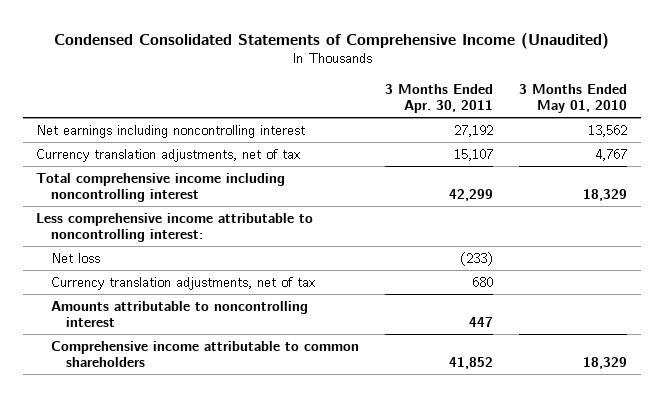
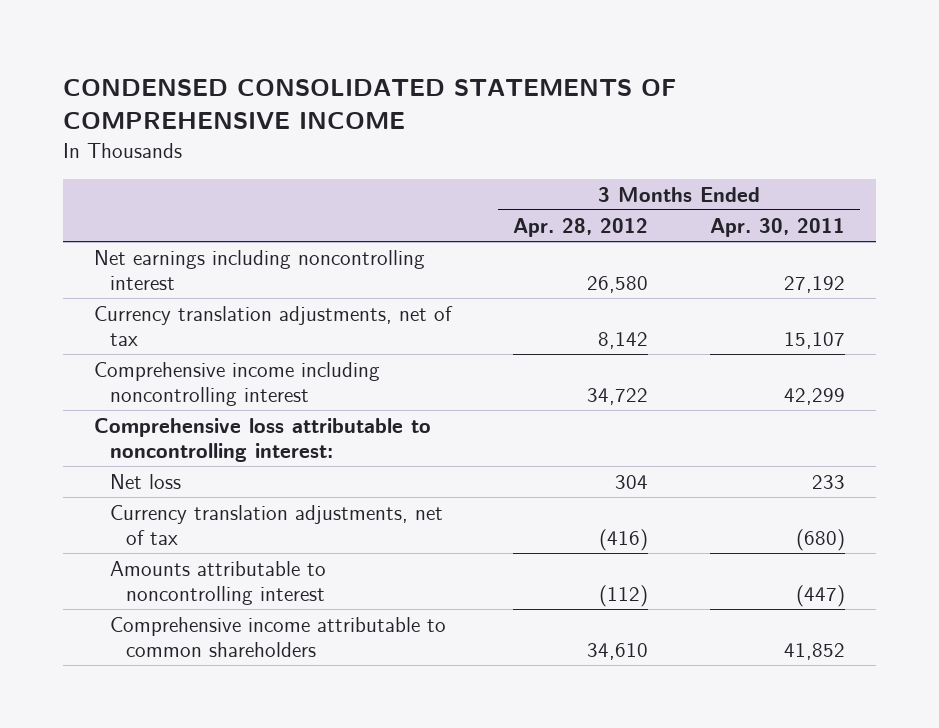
[53,32,609,49] Condensed Consolidated Statements of Comprehensive Income (Unaudited) -> [63,79,677,130] CONDENSED CONSOLIDATED STATEMENTS OF COMPREHENSIVE INCOME
[519,84,628,114] 3 Months Ended May 01, 2010 -> none
none -> [513,218,649,238] Apr. 28, 2012
[36,172,286,202] Total comprehensive income including noncontrolling interest -> [94,362,381,406] Comprehensive income including noncontrolling interest
[36,212,314,242] Less comprehensive income attributable to noncontrolling interest: -> [94,418,432,462] Comprehensive loss attributable to noncontrolling interest:
[460,251,494,266] (233) -> [811,475,845,490] 233
[472,276,494,287] 680 -> [795,528,845,551] (680)
[469,316,494,327] 447 -> [795,584,845,607] (447)

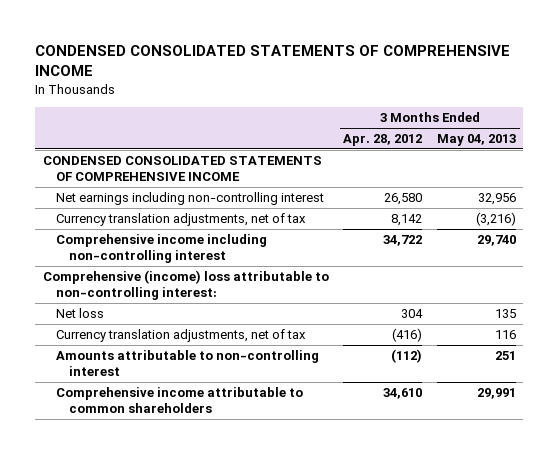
[709,218,845,238] Apr. 30, 2011 -> none
none -> [437,134,517,147] May 04, 2013
none -> [42,156,322,181] CONDENSED CONSOLIDATED STATEMENTS OF COMPREHENSIVE INCOME
[94,250,426,290] Net earnings including noncontrolling interest -> [56,192,325,206] Net earnings including non-controlling interest
[94,362,381,406] Comprehensive income including noncontrolling interest -> [56,234,268,263] Comprehensive income including non-controlling interest
[94,418,432,462] Comprehensive loss attributable to noncontrolling interest: -> [42,270,329,300] Comprehensive (income) loss attributable to non-controlling interest:
[110,561,327,605] Amounts attributable to noncontrolling interest -> [56,350,320,376] Amounts attributable to non-controlling interest

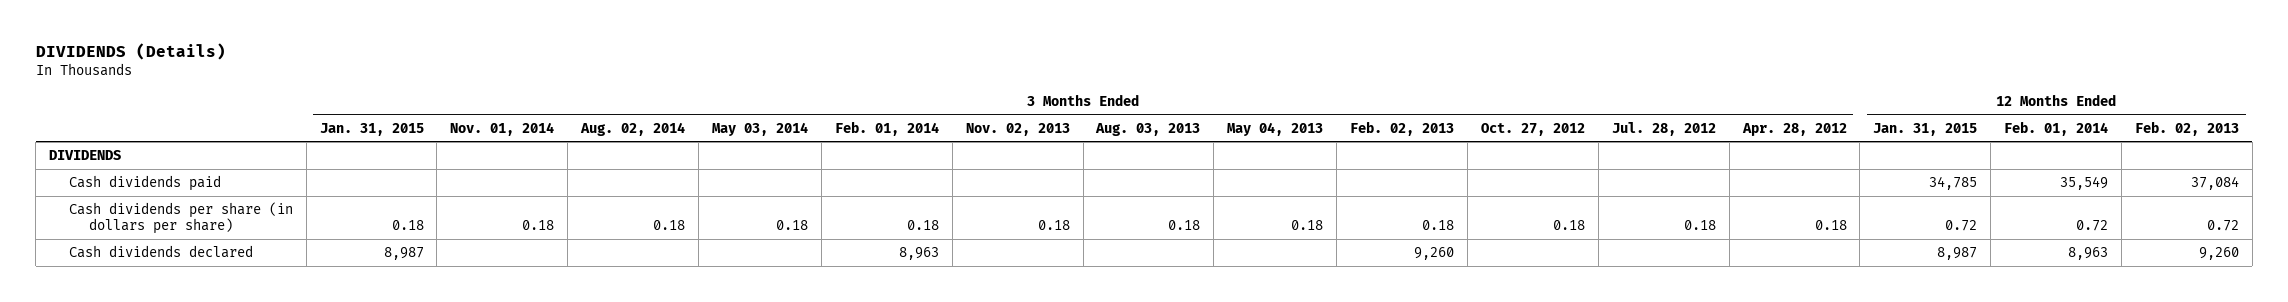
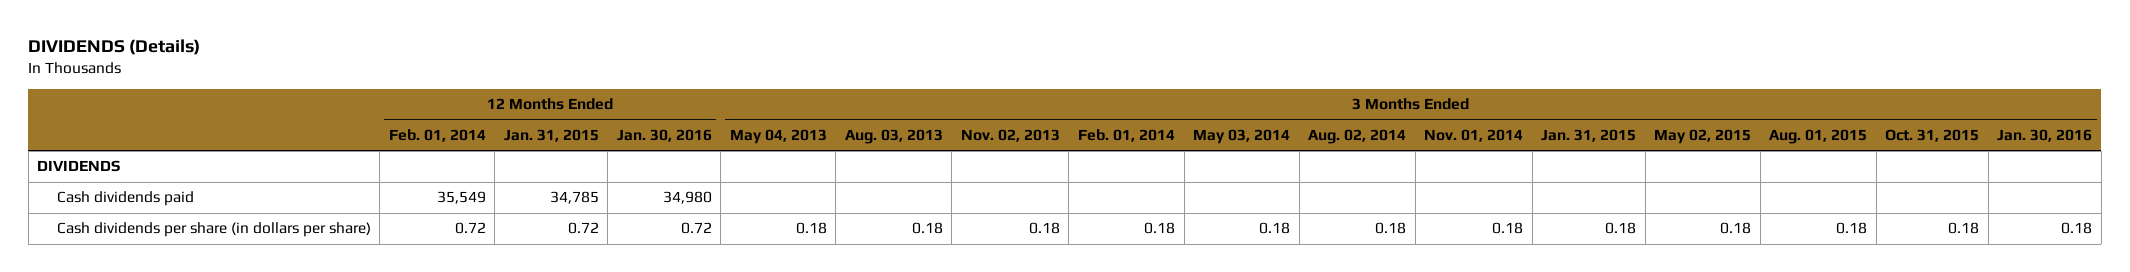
[1350,120,1455,136] Feb. 02, 2013 -> none
[1480,122,1585,136] Oct. 27, 2012 -> none
[1611,121,1716,136] Jul. 28, 2012 -> none
[1741,122,1847,136] Apr. 28, 2012 -> none
[2134,120,2239,136] Feb. 02, 2013 -> none
none -> [616,129,712,143] Jan. 30, 2016
none -> [1654,129,1752,145] May 02, 2015
none -> [1769,129,1868,145] Aug. 01, 2015
none -> [1885,129,1980,143] Oct. 31, 2015
none -> [1997,129,2093,143] Jan. 30, 2016
[68,245,253,259] Cash dividends declared -> none

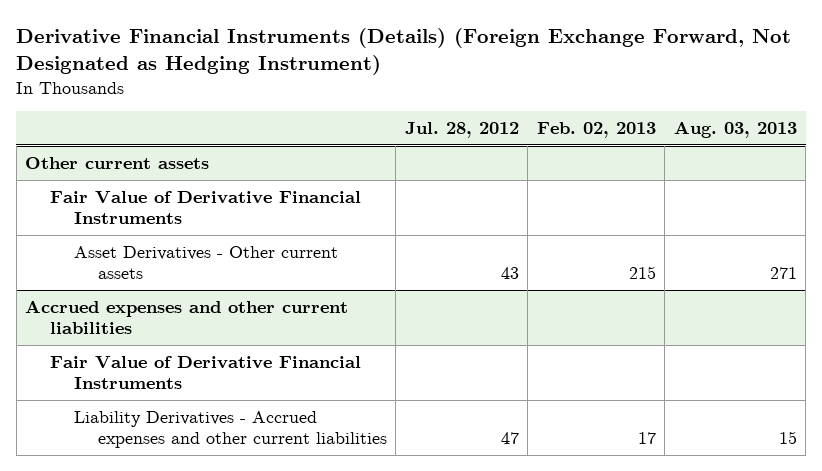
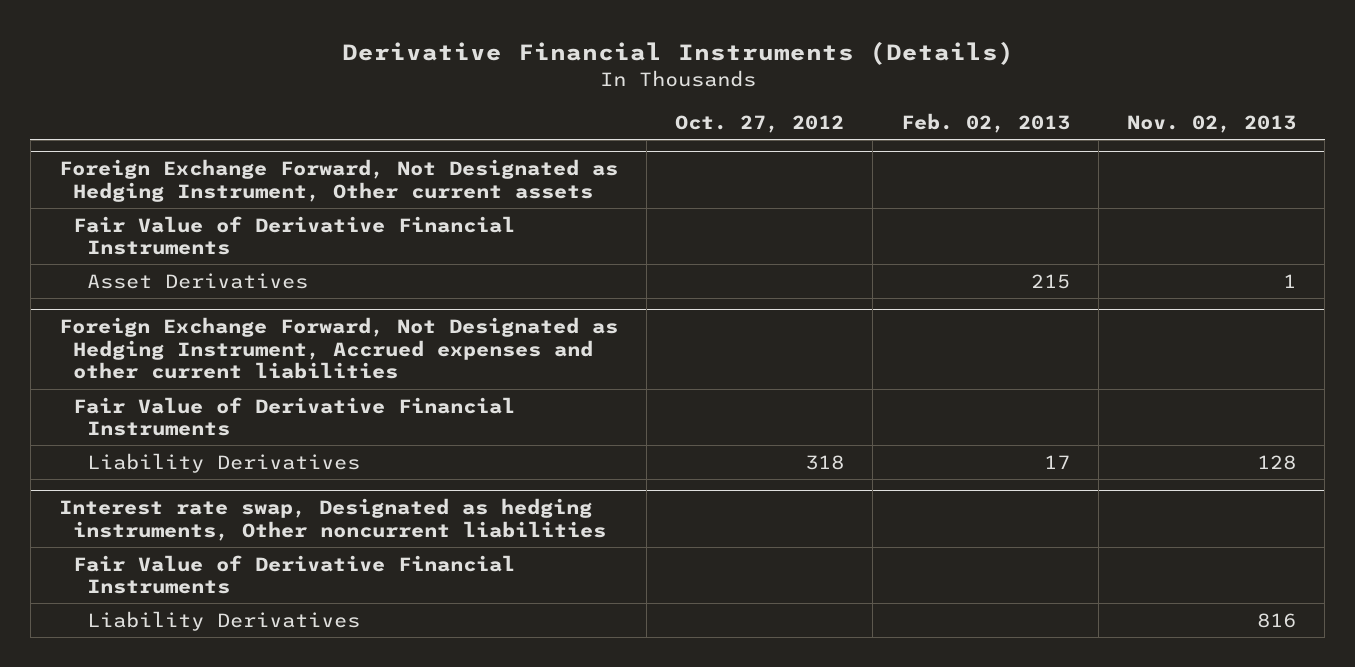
[16,28,792,76] Derivative Financial Instruments (Details) (Foreign Exchange Forward, Not Designated as Hedging Instrument) -> [341,41,1014,66] Derivative Financial Instruments (Details)
[404,121,519,138] Jul. 28, 2012 -> none
[673,120,797,138] Aug. 03, 2013 -> none
none -> [674,115,844,134] Oct. 27, 2012
none -> [1127,115,1297,134] Nov. 02, 2013
[25,156,210,169] Other current assets -> none
none -> [58,158,618,202] Foreign Exchange Forward, Not Designated as Hedging Instrument, Other current assets
[25,299,349,334] Accrued expenses and other current liabilities -> none
[73,245,338,279] Asset Derivatives - Other current assets -> [87,272,309,289] Asset Derivatives
none -> [58,316,618,380] Foreign Exchange Forward, Not Designated as Hedging Instrument, Accrued expenses and other current liabilities
[73,410,387,448] Liability Derivatives - Accrued expenses and other current liabilities -> none
none -> [87,452,361,473] Liability Derivatives
none -> [58,497,607,541] Interest rate swap, Designated as hedging instruments, Other noncurrent liabilities
none -> [73,554,516,595] Fair Value of Derivative Financial Instruments
none -> [87,610,361,631] Liability Derivatives

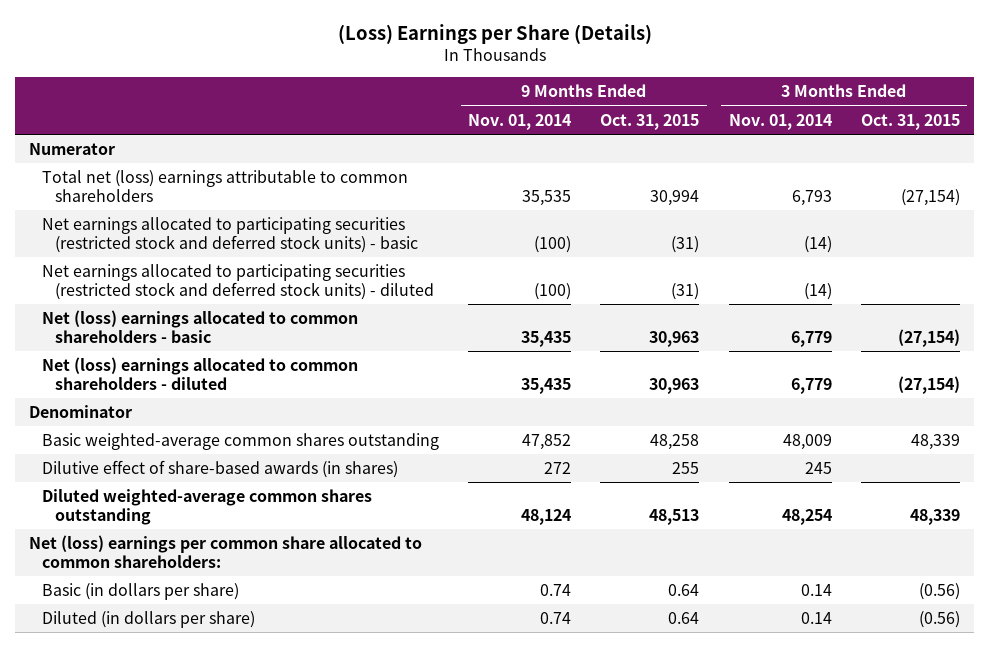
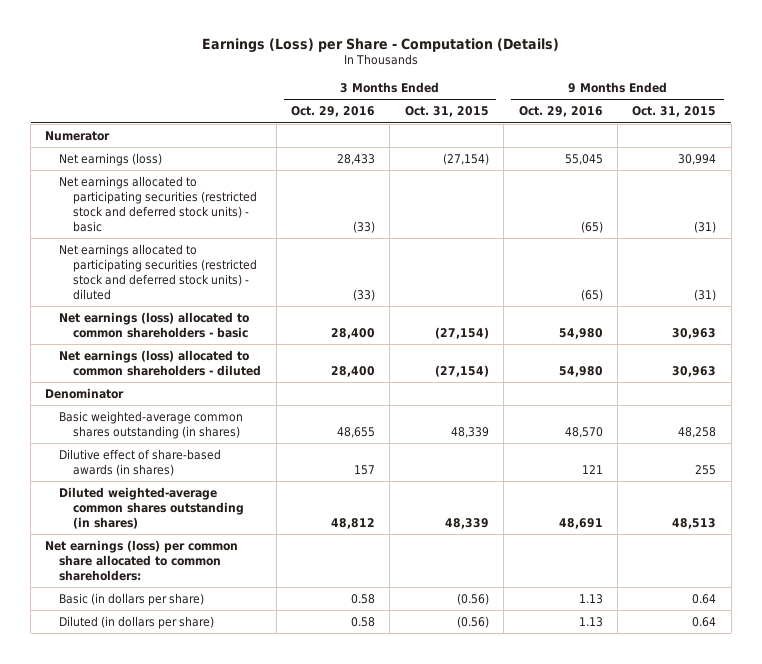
[337,23,652,44] (Loss) Earnings per Share (Details) -> [201,37,559,53] Earnings (Loss) per Share - Computation (Details)
[468,113,572,130] Nov. 01, 2014 -> none
[728,113,832,130] Nov. 01, 2014 -> none
none -> [291,106,376,118] Oct. 29, 2016
none -> [518,106,603,118] Oct. 29, 2016
[42,170,409,202] Total net (loss) earnings attributable to common shareholders -> [59,152,163,166] Net earnings (loss)
[42,310,359,343] Net (loss) earnings allocated to common shareholders - basic -> [59,311,250,338] Net earnings (loss) allocated to common shareholders - basic
[42,357,359,390] Net (loss) earnings allocated to common shareholders - diluted -> [59,349,262,376] Net earnings (loss) allocated to common shareholders - diluted
[42,433,440,451] Basic weighted-average common shares outstanding -> [59,410,244,439] Basic weighted-average common shares outstanding (in shares)
[42,489,373,525] Diluted weighted-average common shares outstanding -> [59,486,245,529] Diluted weighted-average common shares outstanding (in shares)
[29,535,423,568] Net (loss) earnings per common share allocated to common shareholders: -> [45,539,239,581] Net earnings (loss) per common share allocated to common shareholders:

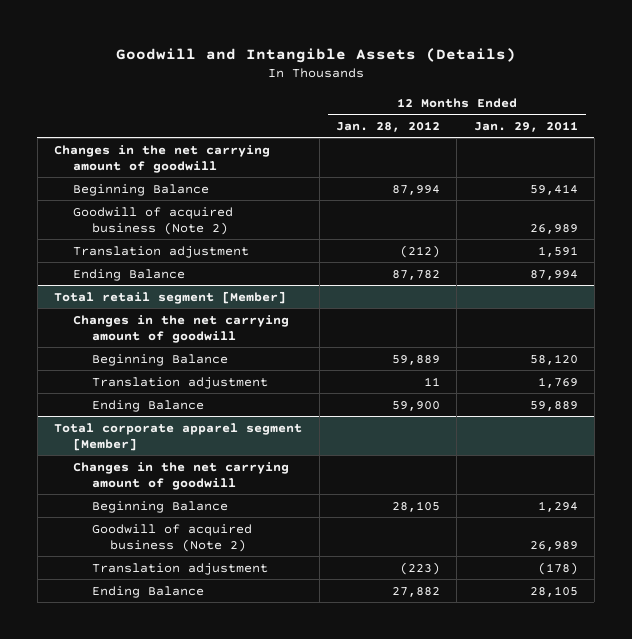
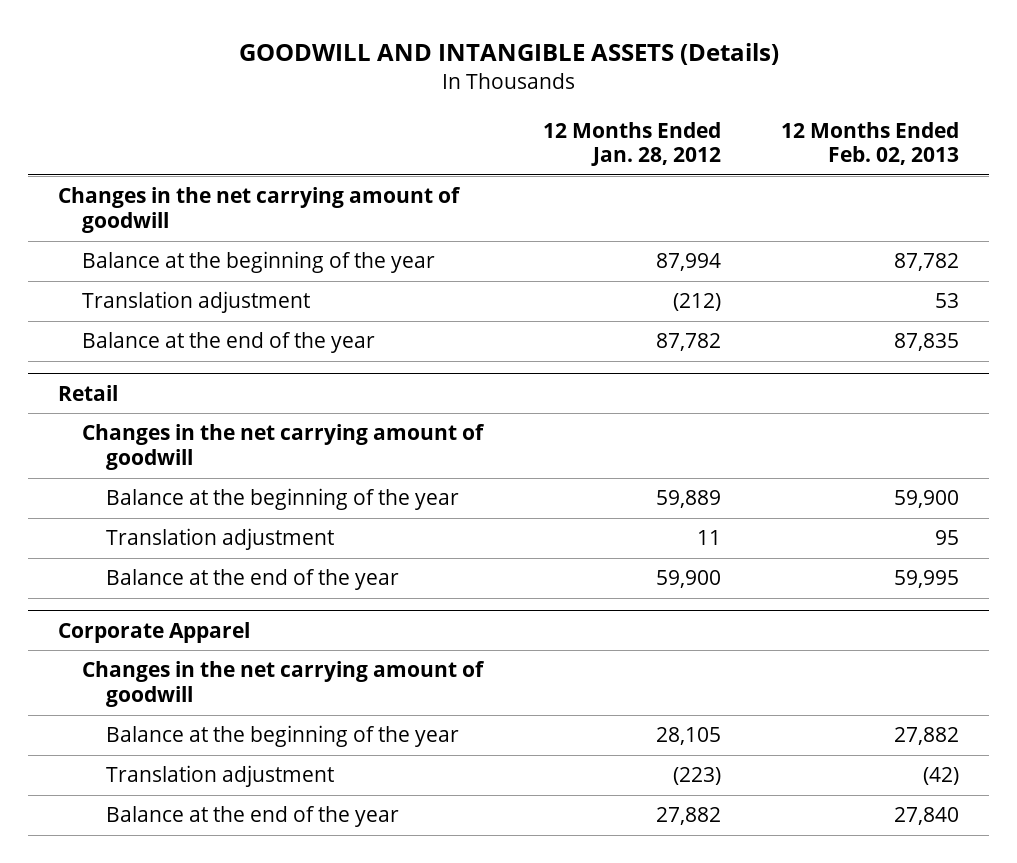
[115,47,516,63] Goodwill and Intangible Assets (Details) -> [238,43,779,66] GOODWILL AND INTANGIBLE ASSETS (Details)
[473,120,578,132] Jan. 29, 2011 -> none
none -> [780,121,959,166] 12 Months Ended Feb. 02, 2013
[72,206,233,235] Goodwill of acquired business (Note 2) -> none
[72,183,209,196] Beginning Balance -> [82,251,436,274] Balance at the beginning of the year
[54,290,287,304] Total retail segment [Member] -> none
[72,268,185,281] Ending Balance -> [82,332,376,354] Balance at the end of the year
none -> [58,384,119,401] Retail
[91,353,228,366] Beginning Balance -> [106,488,460,511] Balance at the beginning of the year
[54,422,303,451] Total corporate apparel segment [Member] -> none
[91,399,204,412] Ending Balance -> [106,569,400,591] Balance at the end of the year
none -> [58,621,251,643] Corporate Apparel
[91,523,252,552] Goodwill of acquired business (Note 2) -> none
[91,500,228,513] Beginning Balance -> [106,725,460,748] Balance at the beginning of the year
[91,585,204,598] Ending Balance -> [106,806,400,828] Balance at the end of the year

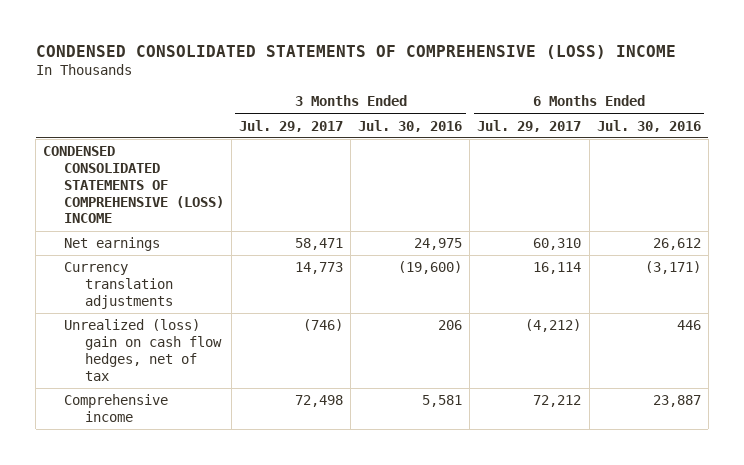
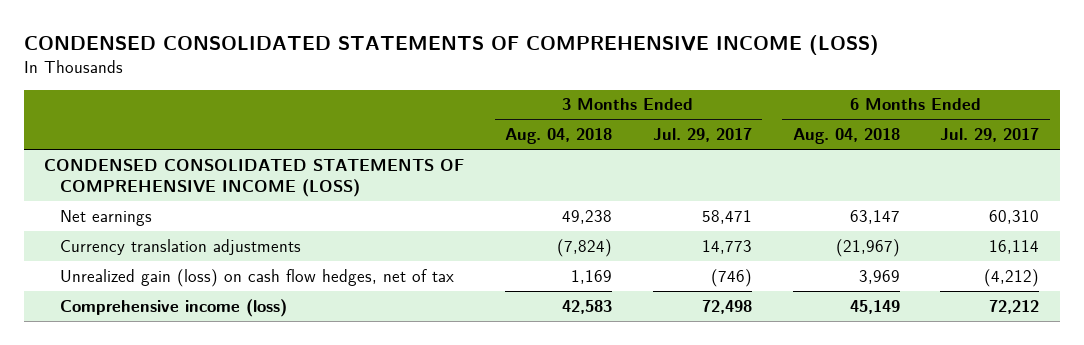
[35,44,676,59] CONDENSED CONSOLIDATED STATEMENTS OF COMPREHENSIVE (LOSS) INCOME -> [23,34,879,55] CONDENSED CONSOLIDATED STATEMENTS OF COMPREHENSIVE INCOME (LOSS)
[358,119,463,132] Jul. 30, 2016 -> none
[596,119,701,132] Jul. 30, 2016 -> none
none -> [504,128,612,145] Aug. 04, 2018
none -> [792,128,900,145] Aug. 04, 2018
[43,146,225,224] CONDENSED CONSOLIDATED STATEMENTS OF COMPREHENSIVE (LOSS) INCOME -> [44,158,465,198] CONDENSED CONSOLIDATED STATEMENTS OF COMPREHENSIVE INCOME (LOSS)
[64,319,222,381] Unrealized (loss) gain on cash flow hedges, net of tax -> [59,268,454,287] Unrealized gain (loss) on cash flow hedges, net of tax
[64,394,169,422] Comprehensive income -> [59,298,287,317] Comprehensive income (loss)

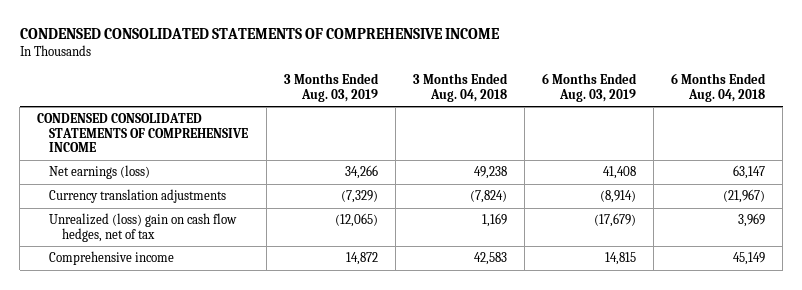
[23,34,879,55] CONDENSED CONSOLIDATED STATEMENTS OF COMPREHENSIVE INCOME (LOSS) -> [19,27,500,39] CONDENSED CONSOLIDATED STATEMENTS OF COMPREHENSIVE INCOME
[652,128,752,143] Jul. 29, 2017 -> none
[940,128,1040,143] Jul. 29, 2017 -> none
none -> [283,73,379,102] 3 Months Ended Aug. 03, 2019
none -> [542,73,638,102] 6 Months Ended Aug. 03, 2019
[44,158,465,198] CONDENSED CONSOLIDATED STATEMENTS OF COMPREHENSIVE INCOME (LOSS) -> [37,113,249,153] CONDENSED CONSOLIDATED STATEMENTS OF COMPREHENSIVE INCOME
[59,209,152,226] Net earnings -> [49,165,151,180] Net earnings (loss)
[59,268,454,287] Unrealized gain (loss) on cash flow hedges, net of tax -> [49,213,238,242] Unrealized (loss) gain on cash flow hedges, net of tax
[59,298,287,317] Comprehensive income (loss) -> [49,251,175,266] Comprehensive income

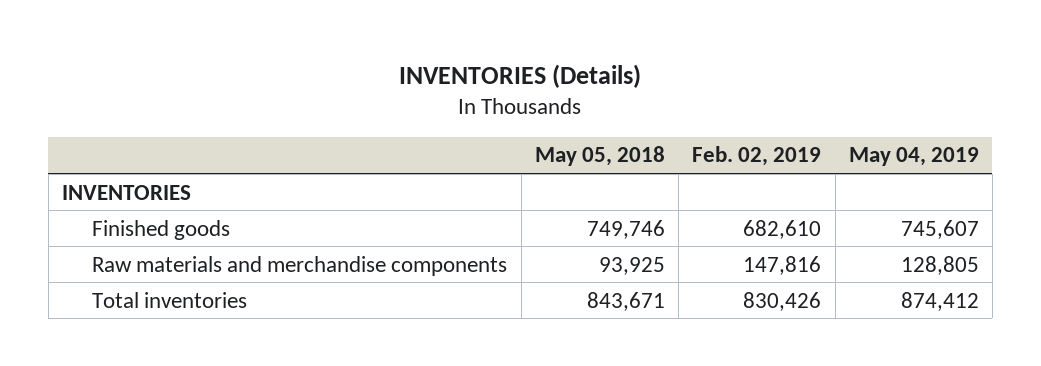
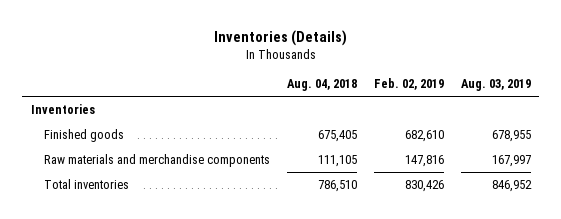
[399,63,642,88] INVENTORIES (Details) -> [213,29,347,46] Inventories (Details)
[534,146,665,167] May 05, 2018 -> none
[848,147,979,167] May 04, 2019 -> none
none -> [286,79,357,92] Aug. 04, 2018
none -> [460,79,531,92] Aug. 03, 2019
[62,184,192,200] INVENTORIES -> [30,104,95,115] Inventories

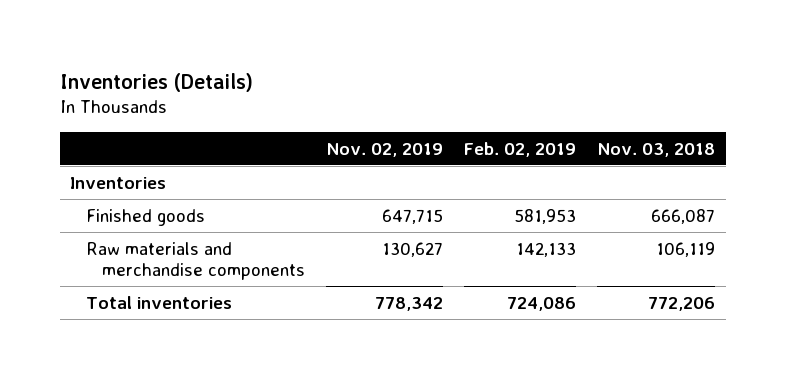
[286,79,357,92] Aug. 04, 2018 -> none
[460,79,531,92] Aug. 03, 2019 -> none
none -> [325,142,443,157] Nov. 02, 2019
none -> [597,142,716,157] Nov. 03, 2018
[404,130,444,143] 682,610 -> [513,208,576,224] 581,953
[404,155,444,168] 147,816 -> [515,241,576,257] 142,133
[404,180,444,193] 830,426 -> [506,296,576,311] 724,086

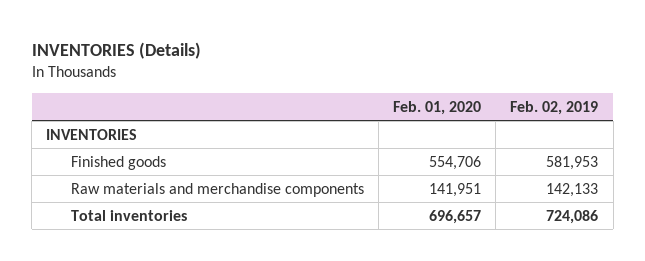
[59,72,253,92] Inventories (Details) -> [31,42,201,60] INVENTORIES (Details)
[325,142,443,157] Nov. 02, 2019 -> none
[597,142,716,157] Nov. 03, 2018 -> none
none -> [393,100,482,115] Feb. 01, 2020
[70,176,167,189] Inventories -> [46,128,138,140] INVENTORIES

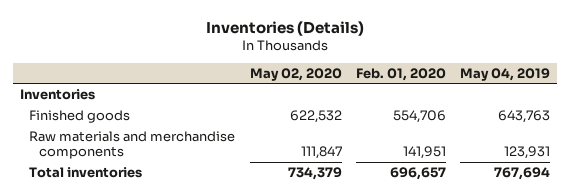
[31,42,201,60] INVENTORIES (Details) -> [205,20,364,36] Inventories (Details)
[510,100,599,115] Feb. 02, 2019 -> none
none -> [249,67,342,81] May 02, 2020
none -> [460,67,551,81] May 04, 2019
[46,128,138,140] INVENTORIES -> [19,88,95,100] Inventories

